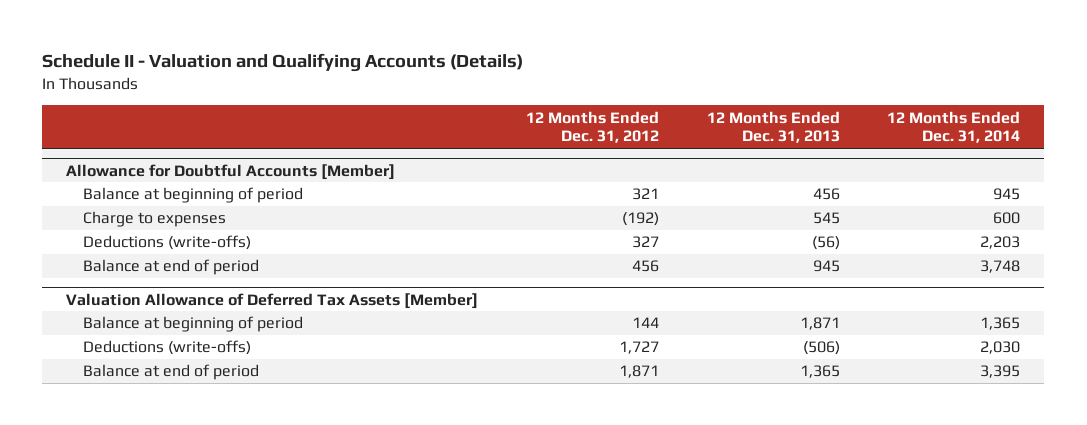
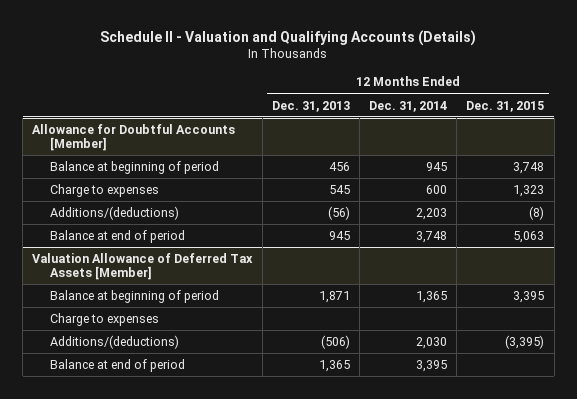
[526,110,660,144] 12 Months Ended Dec. 31, 2012 -> none
none -> [466,100,545,112] Dec. 31, 2015
[82,235,251,251] Deductions (write-offs) -> [50,205,180,220] Additions/(deductions)
none -> [50,312,160,326] Charge to expenses
[82,340,251,356] Deductions (write-offs) -> [50,334,180,349] Additions/(deductions)

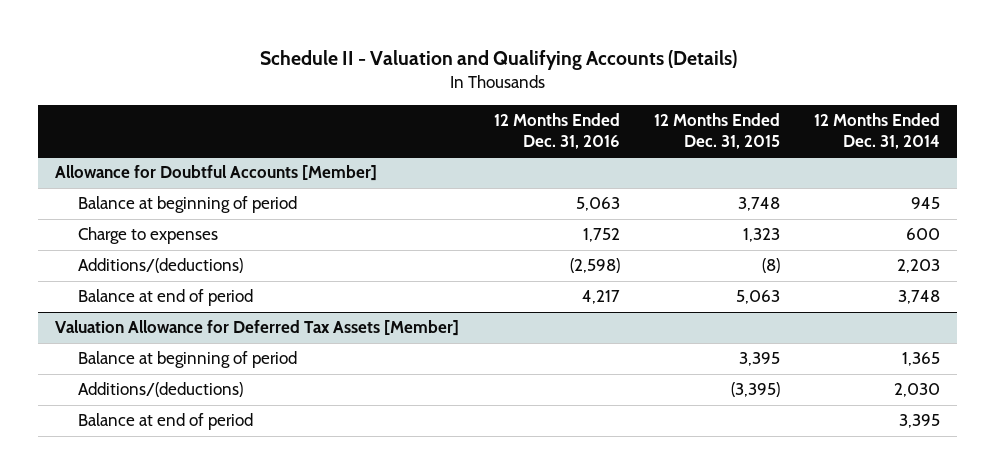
[271,100,350,112] Dec. 31, 2013 -> none
none -> [493,113,620,149] 12 Months Ended Dec. 31, 2016
[32,252,254,281] Valuation Allowance of Deferred Tax Assets [Member] -> [55,320,460,337] Valuation Allowance for Deferred Tax Assets [Member]
[50,312,160,326] Charge to expenses -> none

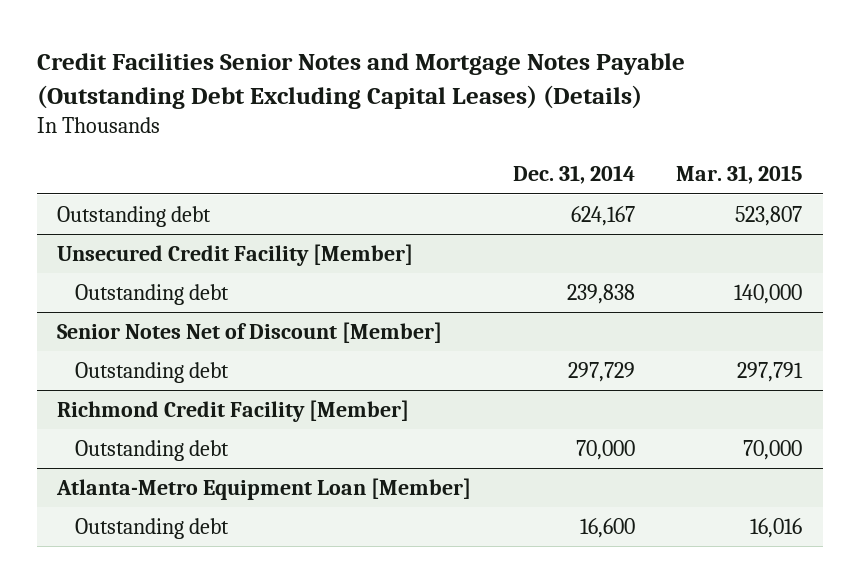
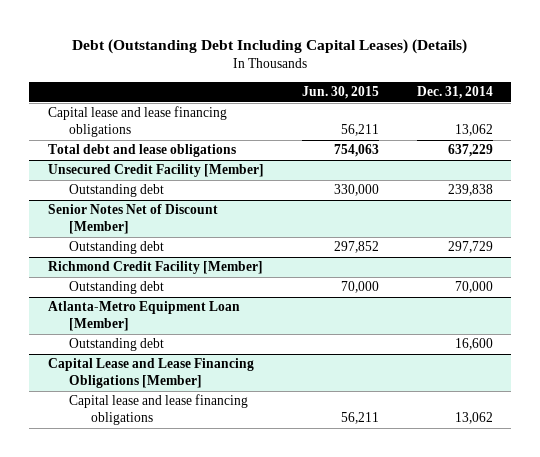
[36,53,685,109] Credit Facilities Senior Notes and Mortgage Notes Payable (Outstanding Debt Excluding Capital Leases) (Details) -> [72,38,468,54] Debt (Outstanding Debt Including Capital Leases) (Details)
[676,165,803,185] Mar. 31, 2015 -> none
none -> [301,86,379,100] Jun. 30, 2015
[57,205,212,227] Outstanding debt -> none
none -> [47,106,227,138] Capital lease and lease financing obligations
none -> [47,144,236,158] Total debt and lease obligations
none -> [47,358,254,389] Capital Lease and Lease Financing Obligations [Member]
none -> [69,394,249,426] Capital lease and lease financing obligations

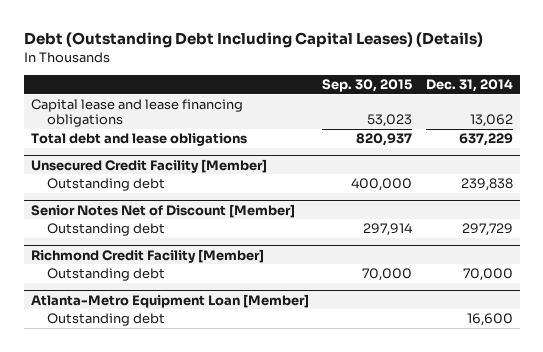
[301,86,379,100] Jun. 30, 2015 -> none
none -> [322,78,413,92] Sep. 30, 2015
[47,358,254,389] Capital Lease and Lease Financing Obligations [Member] -> none
[69,394,249,426] Capital lease and lease financing obligations -> none

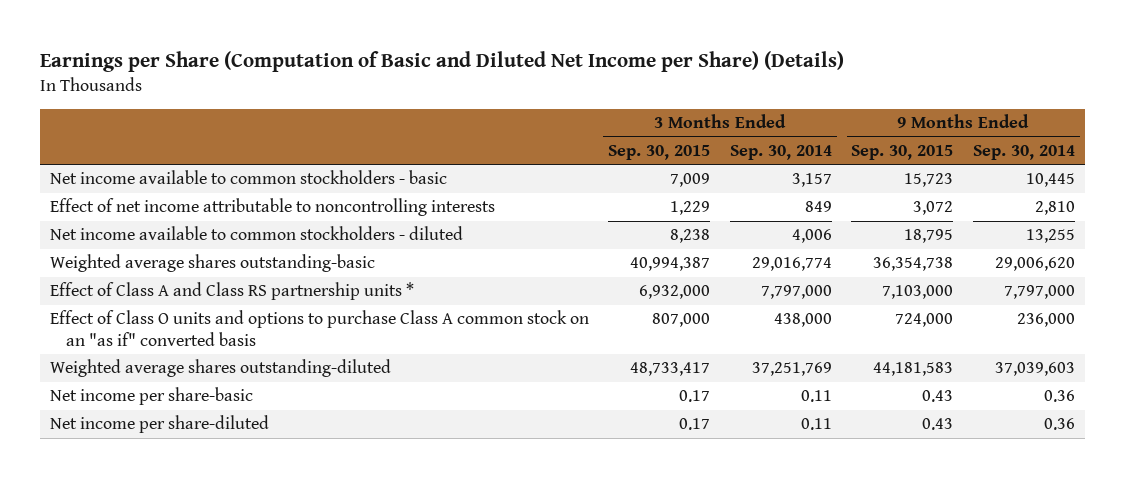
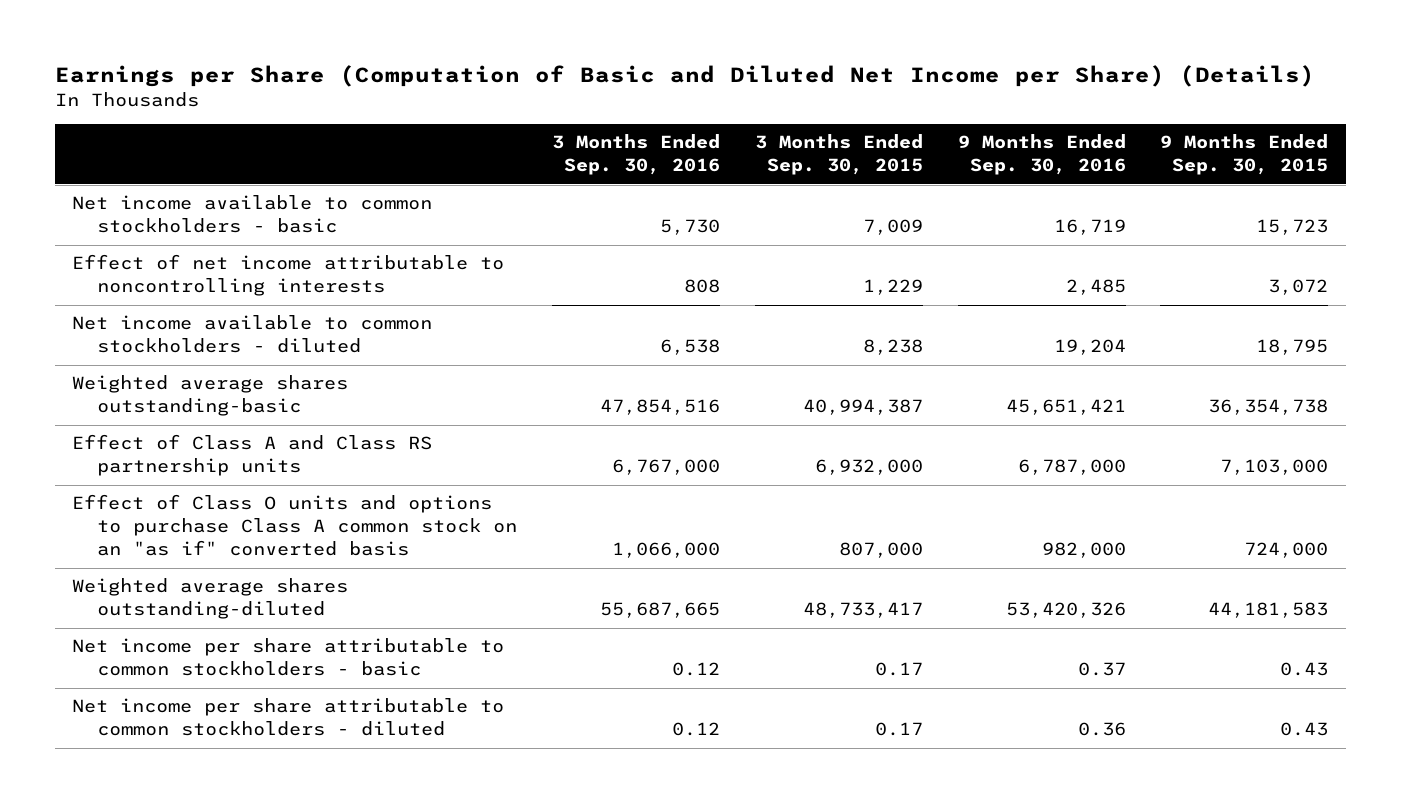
[729,144,832,160] Sep. 30, 2014 -> none
[973,144,1076,160] Sep. 30, 2014 -> none
none -> [552,134,721,176] 3 Months Ended Sep. 30, 2016
none -> [957,134,1126,176] 9 Months Ended Sep. 30, 2016
[49,282,414,301] Effect of Class A and Class RS partnership units * -> [72,434,433,477] Effect of Class A and Class RS partnership units
[49,387,253,406] Net income per share-basic -> [72,638,505,677] Net income per share attributable to common stockholders - basic
[49,415,269,434] Net income per share-diluted -> [72,698,505,737] Net income per share attributable to common stockholders - diluted

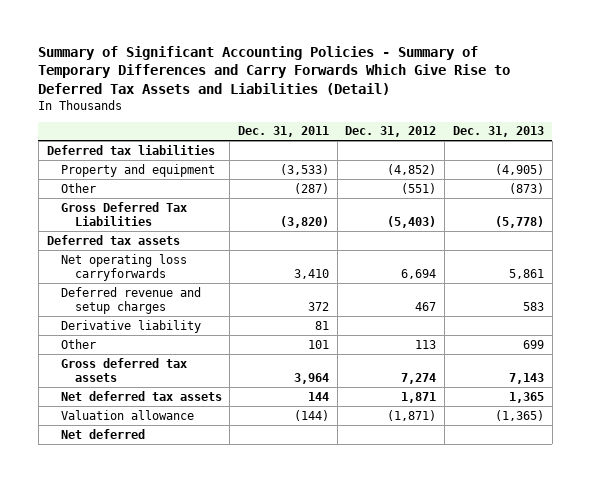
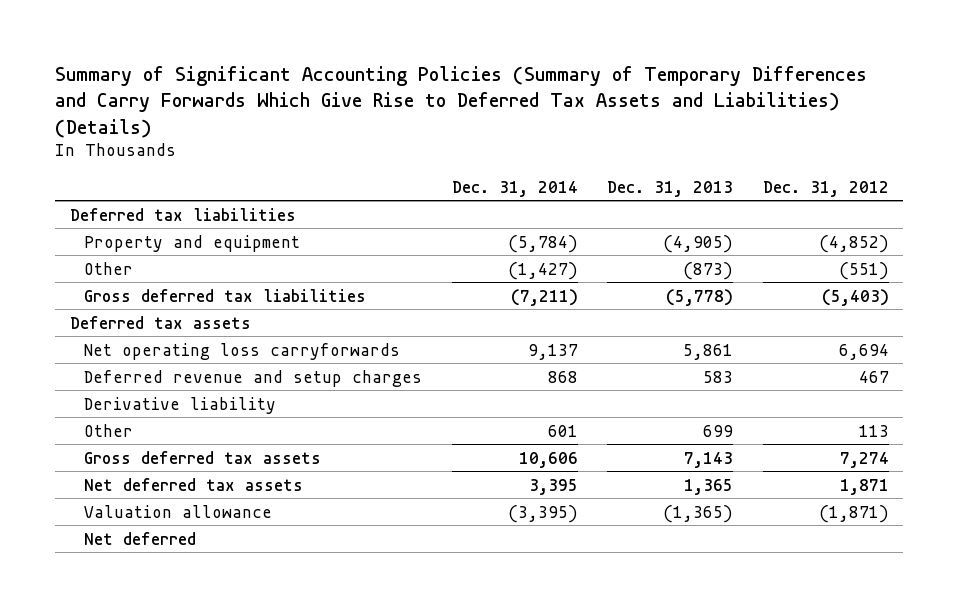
[38,45,511,95] Summary of Significant Accounting Policies - Summary of Temporary Differences and Carry Forwards Which Give Rise to Deferred Tax Assets and Liabilities (Detail) -> [55,66,868,138] Summary of Significant Accounting Policies (Summary of Temporary Differences and Carry Forwards Which Give Rise to Deferred Tax Assets and Liabilities) (Details)
[238,126,330,138] Dec. 31, 2011 -> none
none -> [451,180,578,197] Dec. 31, 2014
[60,201,187,227] Gross Deferred Tax Liabilities -> [84,288,367,302] Gross deferred tax liabilities

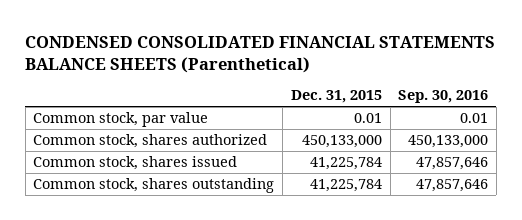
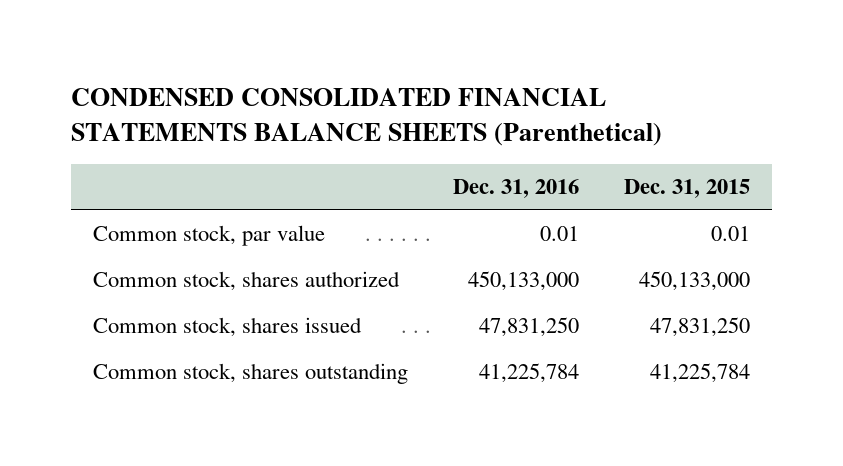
[398,90,489,104] Sep. 30, 2016 -> none
none -> [452,178,579,198] Dec. 31, 2016
[309,157,382,171] 41,225,784 -> [649,317,750,338] 47,831,250

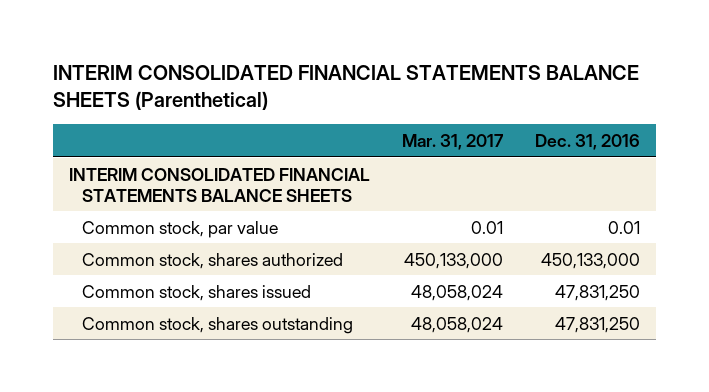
[70,87,662,146] CONDENSED CONSOLIDATED FINANCIAL STATEMENTS BALANCE SHEETS (Parenthetical) -> [52,64,639,110] INTERIM CONSOLIDATED FINANCIAL STATEMENTS BALANCE SHEETS (Parenthetical)
[623,178,750,198] Dec. 31, 2015 -> none
none -> [401,134,504,151] Mar. 31, 2017
none -> [68,167,370,202] INTERIM CONSOLIDATED FINANCIAL STATEMENTS BALANCE SHEETS
[478,363,579,384] 41,225,784 -> [555,316,641,333] 47,831,250

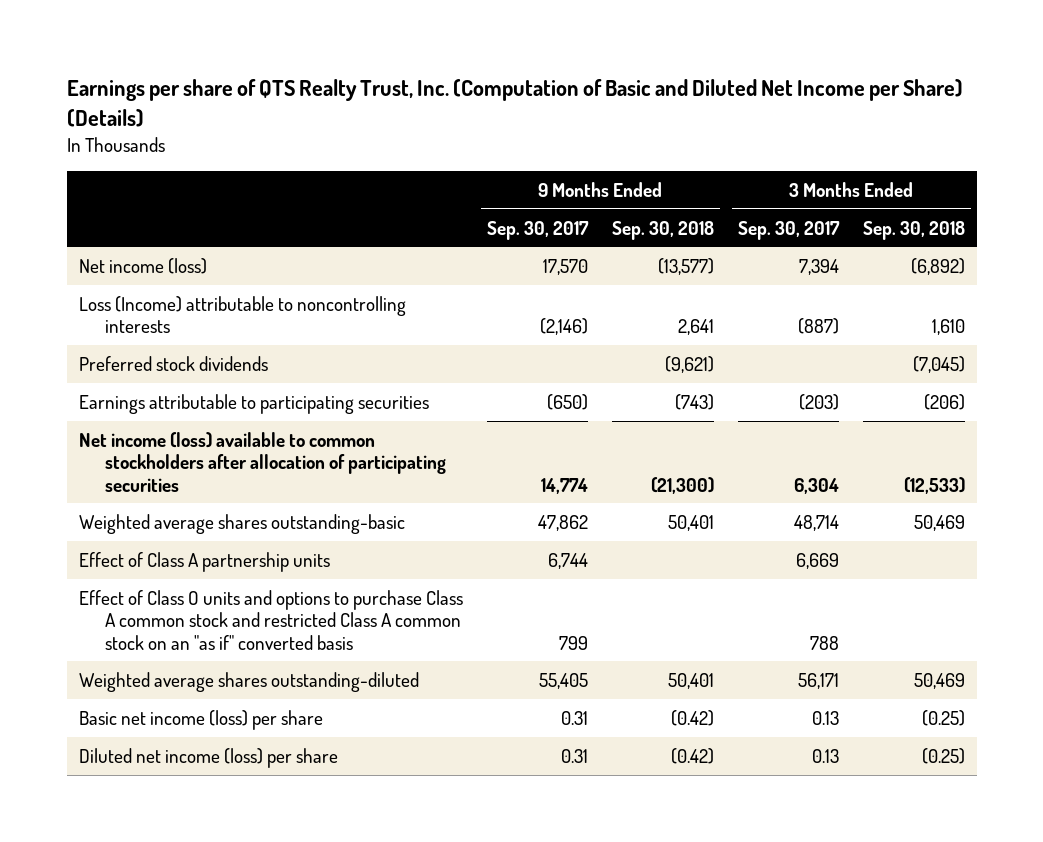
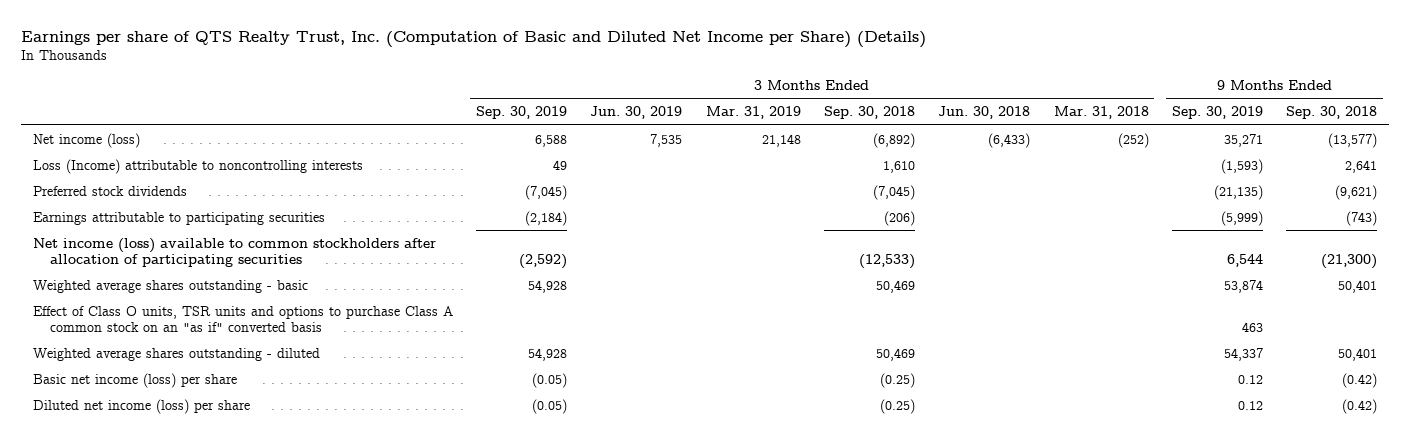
[486,220,589,240] Sep. 30, 2017 -> none
[737,220,840,240] Sep. 30, 2017 -> none
none -> [475,106,567,120] Sep. 30, 2019
none -> [590,106,683,120] Jun. 30, 2019
none -> [705,106,801,120] Mar. 31, 2019
none -> [938,106,1031,120] Jun. 30, 2018
none -> [1053,106,1149,120] Mar. 31, 2018
none -> [1171,106,1263,120] Sep. 30, 2019
[78,551,330,572] Effect of Class A partnership units -> none
[78,513,405,534] Weighted average shares outstanding-basic -> [32,279,308,293] Weighted average shares outstanding - basic
[78,589,463,650] Effect of Class O units and options to purchase Class A common stock and restricted Class A common stock on an "as if" converted basis -> [32,305,453,332] Effect of Class O units, TSR units and options to purchase Class A common stock on an "as if" converted basis
[78,671,419,692] Weighted average shares outstanding-diluted -> [32,347,320,361] Weighted average shares outstanding - diluted

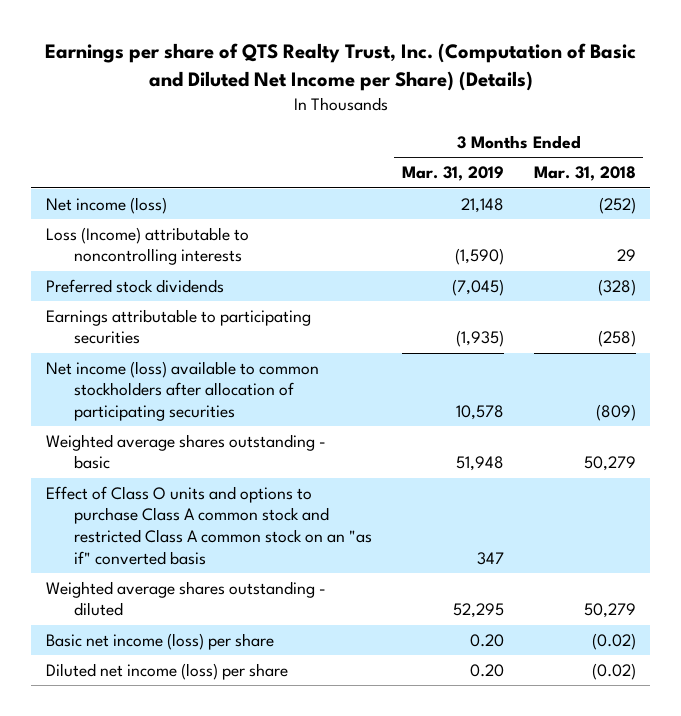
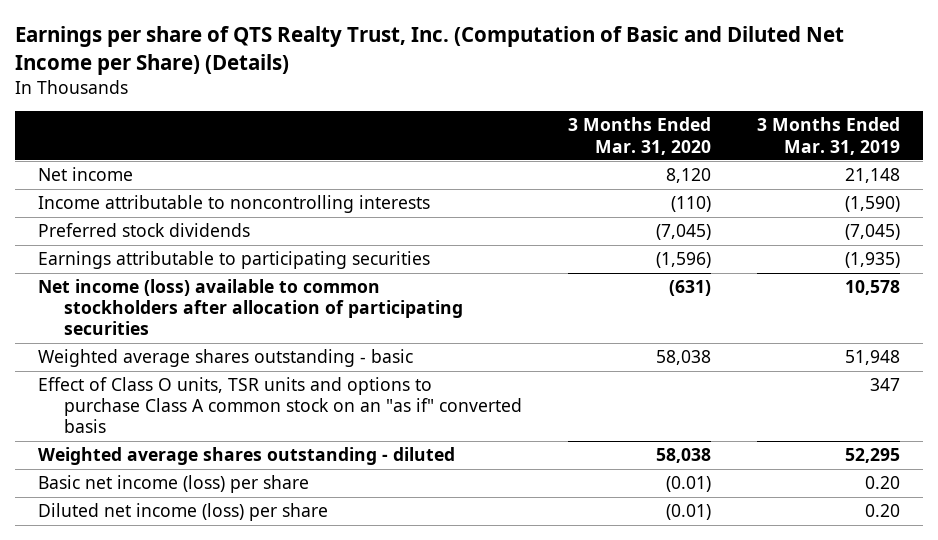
[533,166,636,182] Mar. 31, 2018 -> none
none -> [568,117,712,155] 3 Months Ended Mar. 31, 2020
[45,196,167,214] Net income (loss) -> [37,167,133,182] Net income
[45,226,249,266] Loss (Income) attributable to noncontrolling interests -> [37,195,430,214] Income attributable to noncontrolling interests
[45,485,373,565] Effect of Class O units and options to purchase Class A common stock and restricted Class A common stock on an "as if" converted basis -> [37,377,523,434] Effect of Class O units, TSR units and options to purchase Class A common stock on an "as if" converted basis

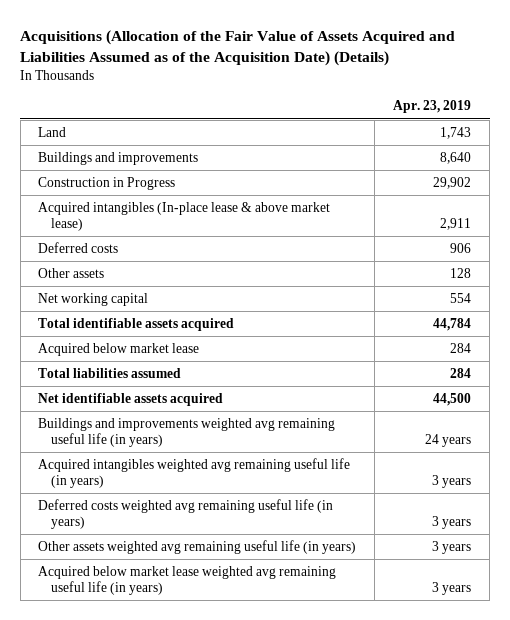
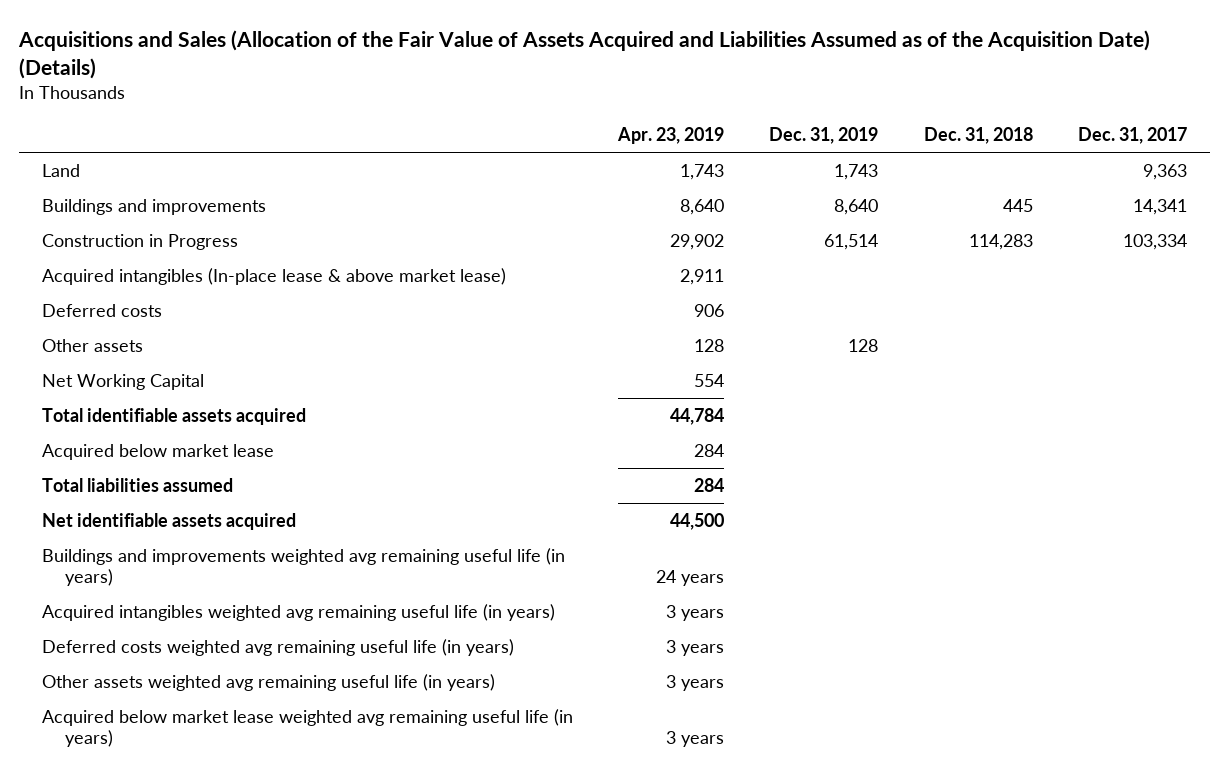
[20,29,456,66] Acquisitions (Allocation of the Fair Value of Assets Acquired and Liabilities Assumed as of the Acquisition Date) (Details) -> [17,30,1150,80] Acquisitions and Sales (Allocation of the Fair Value of Assets Acquired and Liabilities Assumed as of the Acquisition Date) (Details)
none -> [769,127,879,145] Dec. 31, 2019
none -> [923,127,1033,145] Dec. 31, 2018
none -> [1078,127,1188,145] Dec. 31, 2017
[38,292,149,306] Net working capital -> [41,373,204,390] Net Working Capital

